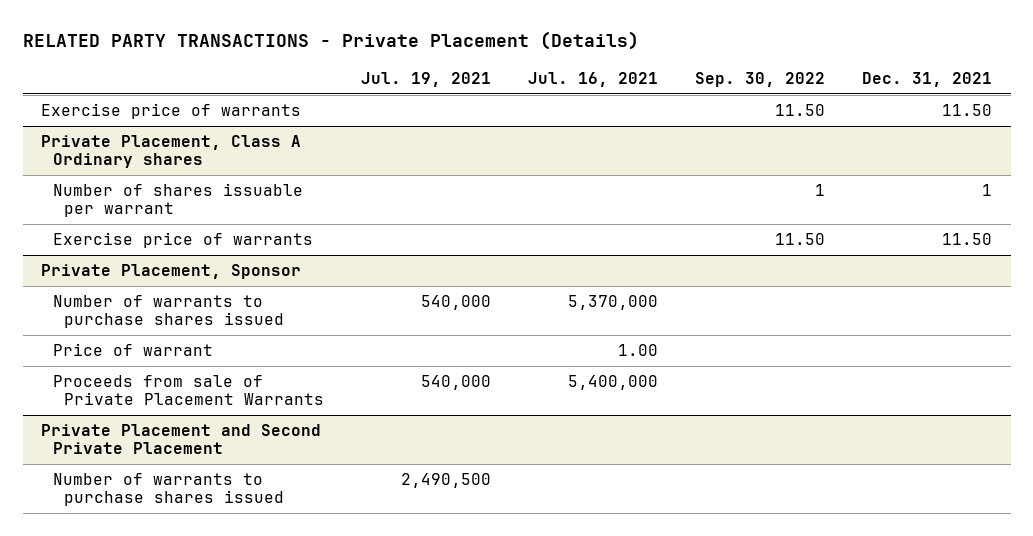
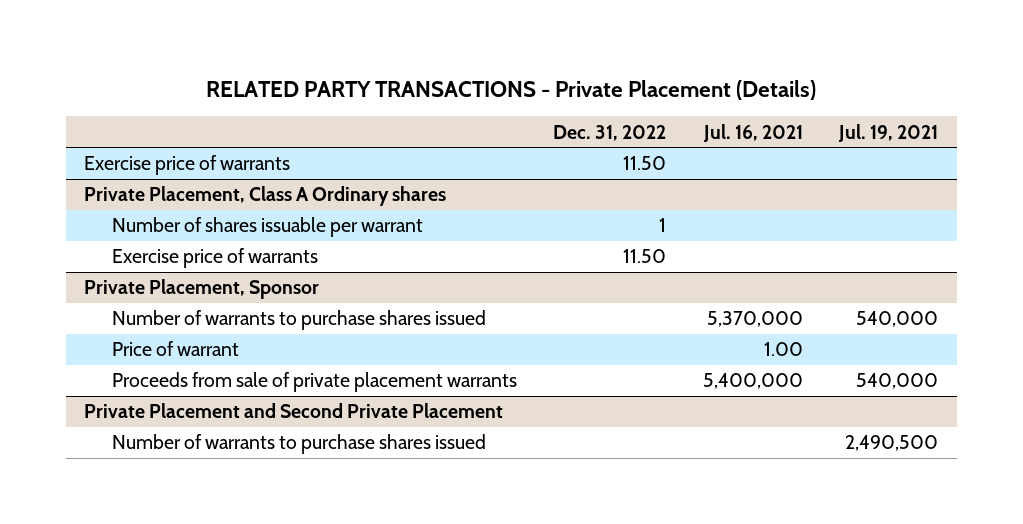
[695,72,826,88] Sep. 30, 2022 -> none
[862,72,993,88] Dec. 31, 2021 -> none
none -> [553,124,667,141] Dec. 31, 2022
[52,375,325,406] Proceeds from sale of Private Placement Warrants -> [111,372,517,393] Proceeds from sale of private placement warrants

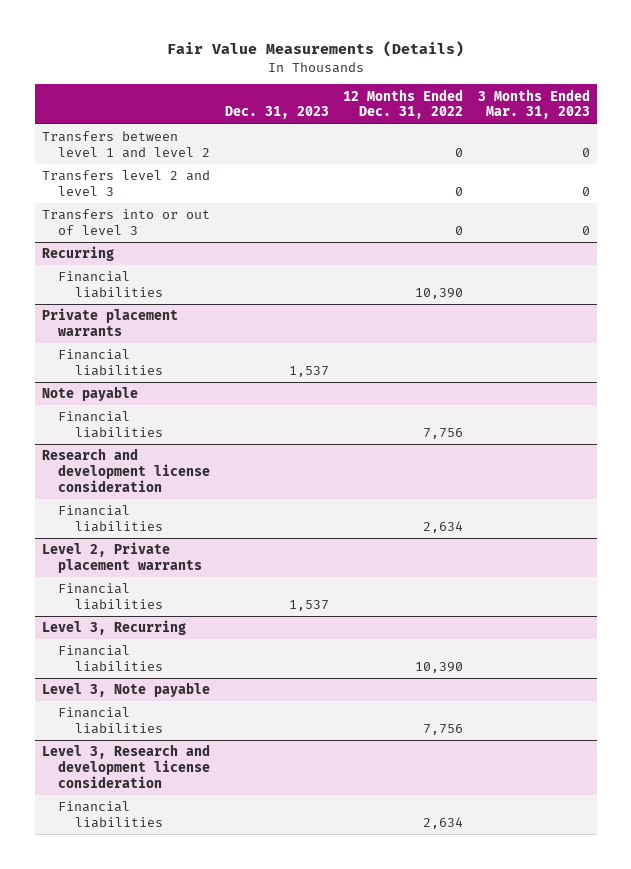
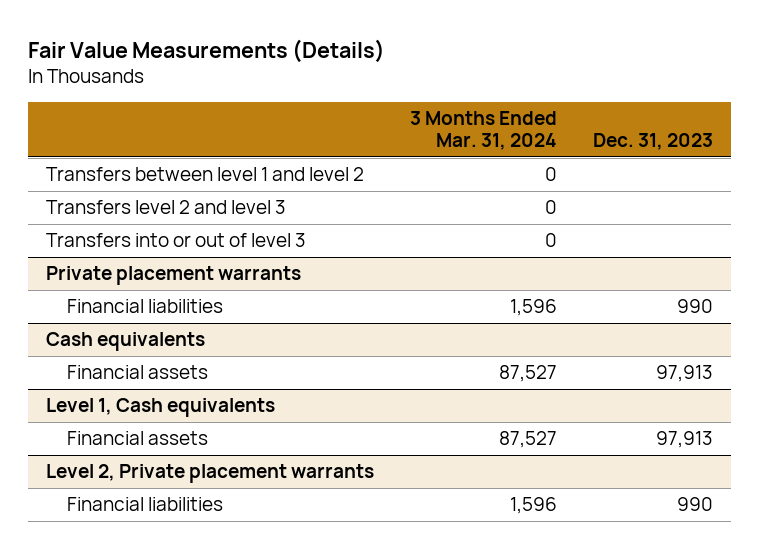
[343,88,464,120] 12 Months Ended Dec. 31, 2022 -> none
[477,88,590,120] 3 Months Ended Mar. 31, 2023 -> none
none -> [410,111,558,151] 3 Months Ended Mar. 31, 2024
[41,246,114,262] Recurring -> none
[58,271,164,298] Financial liabilities -> none
[41,386,138,402] Note payable -> none
[58,411,164,438] Financial liabilities -> none
[41,448,211,492] Research and development license consideration -> none
[58,505,164,532] Financial liabilities -> none
[288,365,329,377] 1,537 -> [677,299,714,314] 990
none -> [46,332,206,352] Cash equivalents
none -> [67,365,209,380] Financial assets
none -> [46,398,276,418] Level 1, Cash equivalents
none -> [67,431,209,446] Financial assets
[41,620,186,636] Level 3, Recurring -> none
[58,645,164,672] Financial liabilities -> none
[41,682,210,698] Level 3, Note payable -> none
[58,707,164,734] Financial liabilities -> none
[41,744,211,788] Level 3, Research and development license consideration -> none
[58,801,164,828] Financial liabilities -> none
[288,599,329,611] 1,537 -> [677,497,714,512] 990

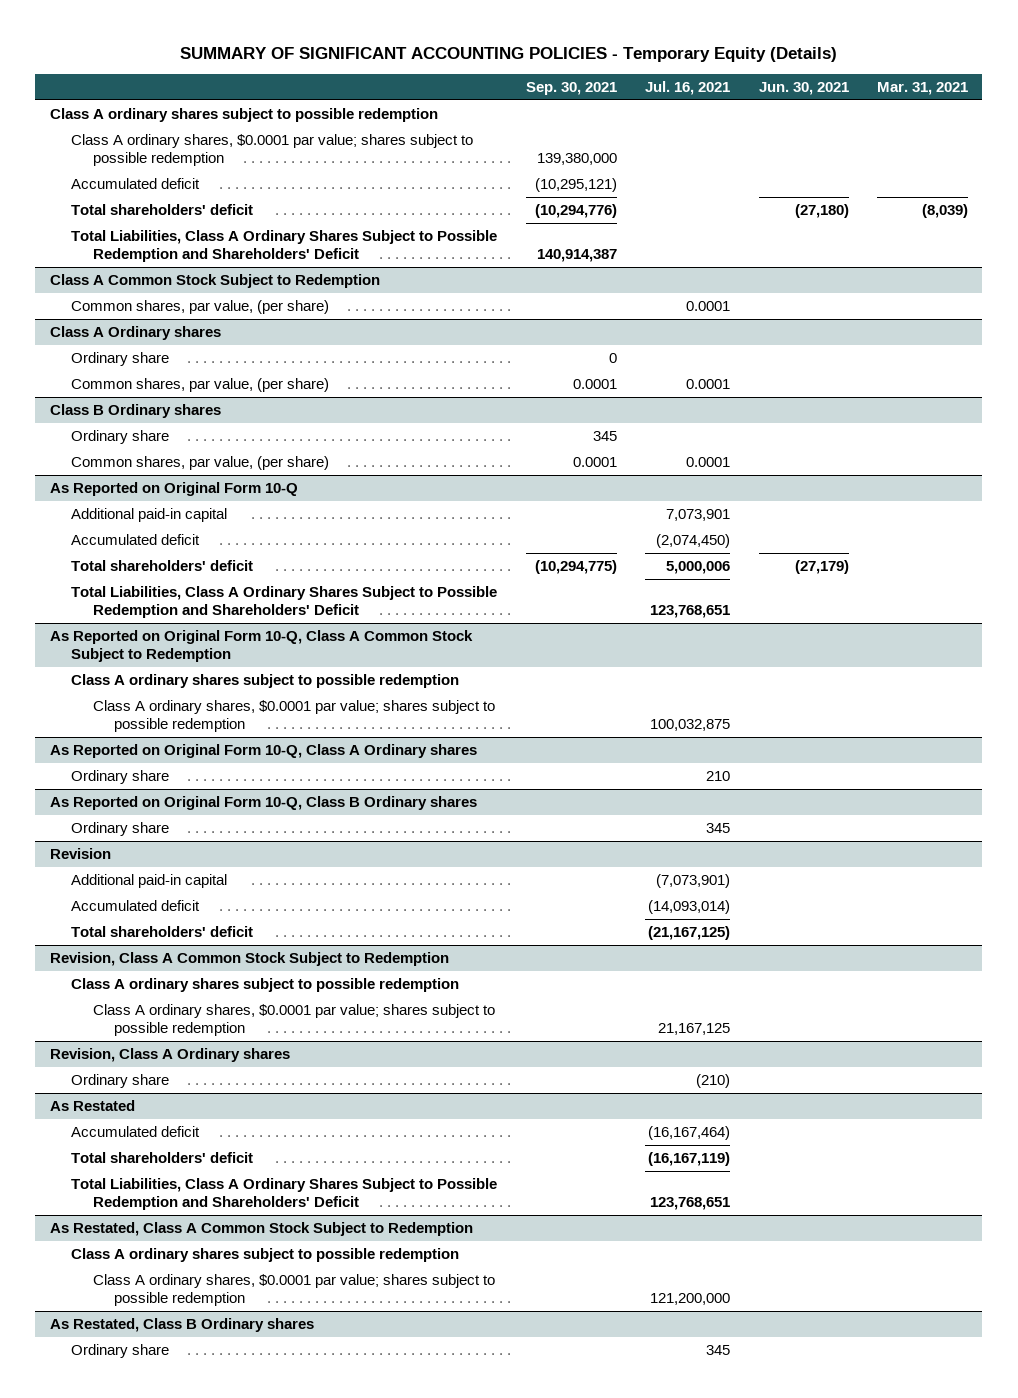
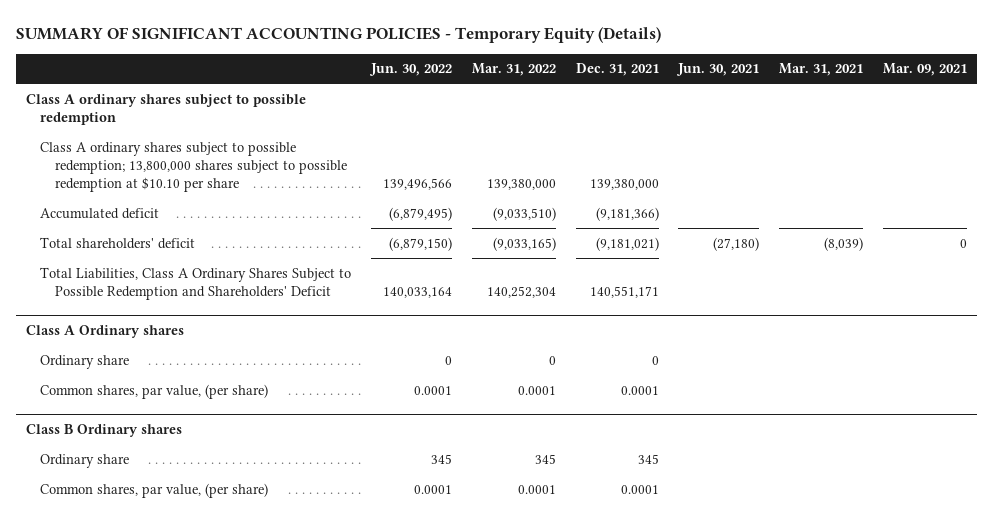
[525,81,617,95] Sep. 30, 2021 -> none
[645,80,731,95] Jul. 16, 2021 -> none
none -> [369,63,453,77] Jun. 30, 2022
none -> [471,63,556,77] Mar. 31, 2022
none -> [575,63,659,77] Dec. 31, 2021
none -> [882,63,967,77] Mar. 09, 2021
[71,134,474,167] Class A ordinary shares, $0.0001 par value; shares subject to possible redemption -> [40,141,347,193] Class A ordinary shares subject to possible redemption; 13,800,000 shares subject to possible redemption at $10.10 per share
[49,274,380,289] Class A Common Stock Subject to Redemption -> none
[71,300,330,315] Common shares, par value, (per share) -> none
[49,482,298,497] As Reported on Original Form 10-Q -> none
[71,508,228,523] Additional paid-in capital -> none
[71,534,201,546] Accumulated deficit -> none
[71,560,254,572] Total shareholders' deficit -> none
[71,586,498,619] Total Liabilities, Class A Ordinary Shares Subject to Possible Redemption and Shareholders' Deficit -> none
[49,630,473,663] As Reported on Original Form 10-Q, Class A Common Stock Subject to Redemption -> none
[71,674,460,689] Class A ordinary shares subject to possible redemption -> none
[92,700,495,733] Class A ordinary shares, $0.0001 par value; shares subject to possible redemption -> none
[49,744,477,759] As Reported on Original Form 10-Q, Class A Ordinary shares -> none
[71,770,170,785] Ordinary share -> none
[49,796,477,811] As Reported on Original Form 10-Q, Class B Ordinary shares -> none
[71,822,170,837] Ordinary share -> none
[49,848,111,860] Revision -> none
[71,874,228,889] Additional paid-in capital -> none
[71,900,201,912] Accumulated deficit -> none
[71,926,254,938] Total shareholders' deficit -> none
[49,952,449,967] Revision, Class A Common Stock Subject to Redemption -> none
[71,978,460,993] Class A ordinary shares subject to possible redemption -> none
[92,1004,495,1037] Class A ordinary shares, $0.0001 par value; shares subject to possible redemption -> none
[49,1048,290,1063] Revision, Class A Ordinary shares -> none
[71,1074,170,1089] Ordinary share -> none
[49,1100,135,1112] As Restated -> none
[71,1126,201,1138] Accumulated deficit -> none
[71,1152,254,1164] Total shareholders' deficit -> none
[71,1178,498,1211] Total Liabilities, Class A Ordinary Shares Subject to Possible Redemption and Shareholders' Deficit -> none
[49,1222,473,1237] As Restated, Class A Common Stock Subject to Redemption -> none
[71,1248,460,1263] Class A ordinary shares subject to possible redemption -> none
[92,1274,495,1307] Class A ordinary shares, $0.0001 par value; shares subject to possible redemption -> none
[49,1318,314,1333] As Restated, Class B Ordinary shares -> none
[71,1344,170,1359] Ordinary share -> none

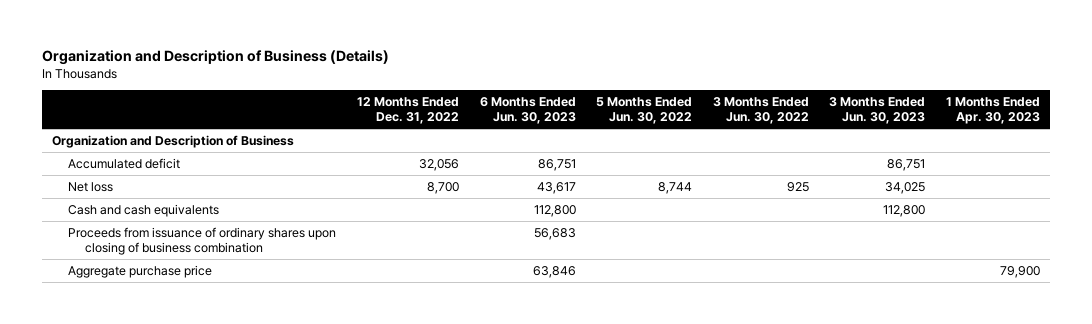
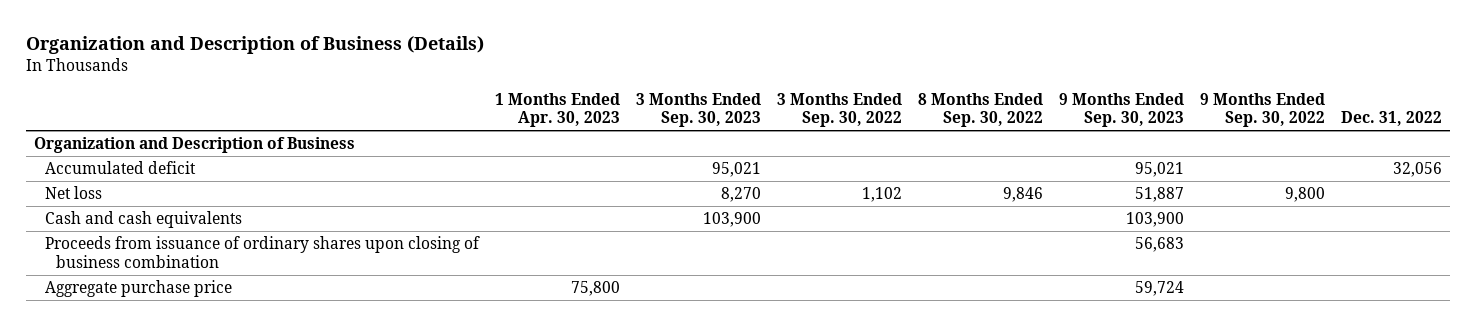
[356,97,459,125] 12 Months Ended Dec. 31, 2022 -> none
[479,97,576,125] 6 Months Ended Jun. 30, 2023 -> none
[596,97,693,125] 5 Months Ended Jun. 30, 2022 -> none
[712,97,809,125] 3 Months Ended Jun. 30, 2022 -> none
[829,97,926,125] 3 Months Ended Jun. 30, 2023 -> none
none -> [635,92,761,127] 3 Months Ended Sep. 30, 2023
none -> [776,92,902,127] 3 Months Ended Sep. 30, 2022
none -> [917,92,1043,127] 8 Months Ended Sep. 30, 2022
none -> [1058,92,1184,127] 9 Months Ended Sep. 30, 2023
none -> [1199,92,1325,127] 9 Months Ended Sep. 30, 2022
none -> [1340,110,1442,126] Dec. 31, 2022
[1000,265,1041,278] 79,900 -> [570,281,620,297] 75,800

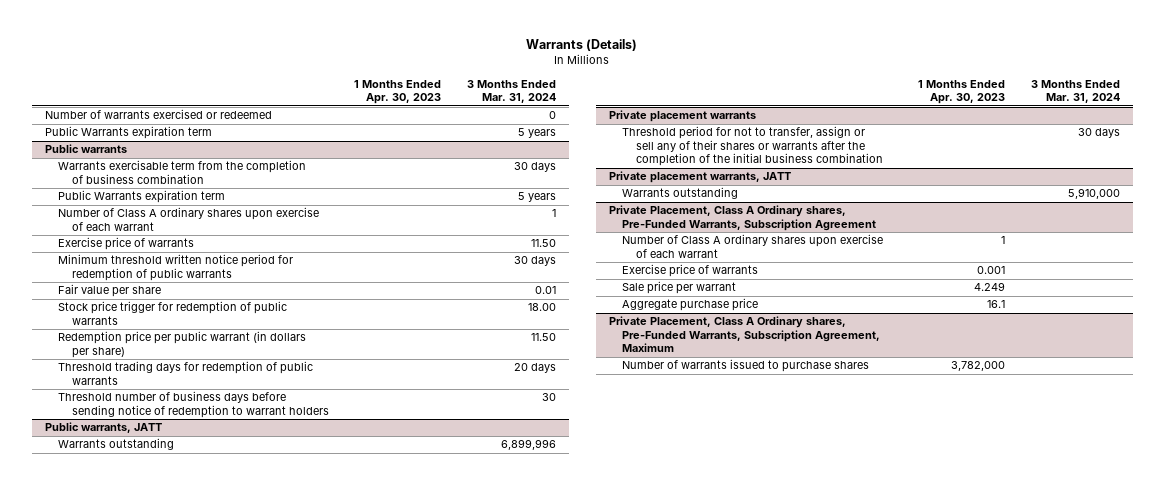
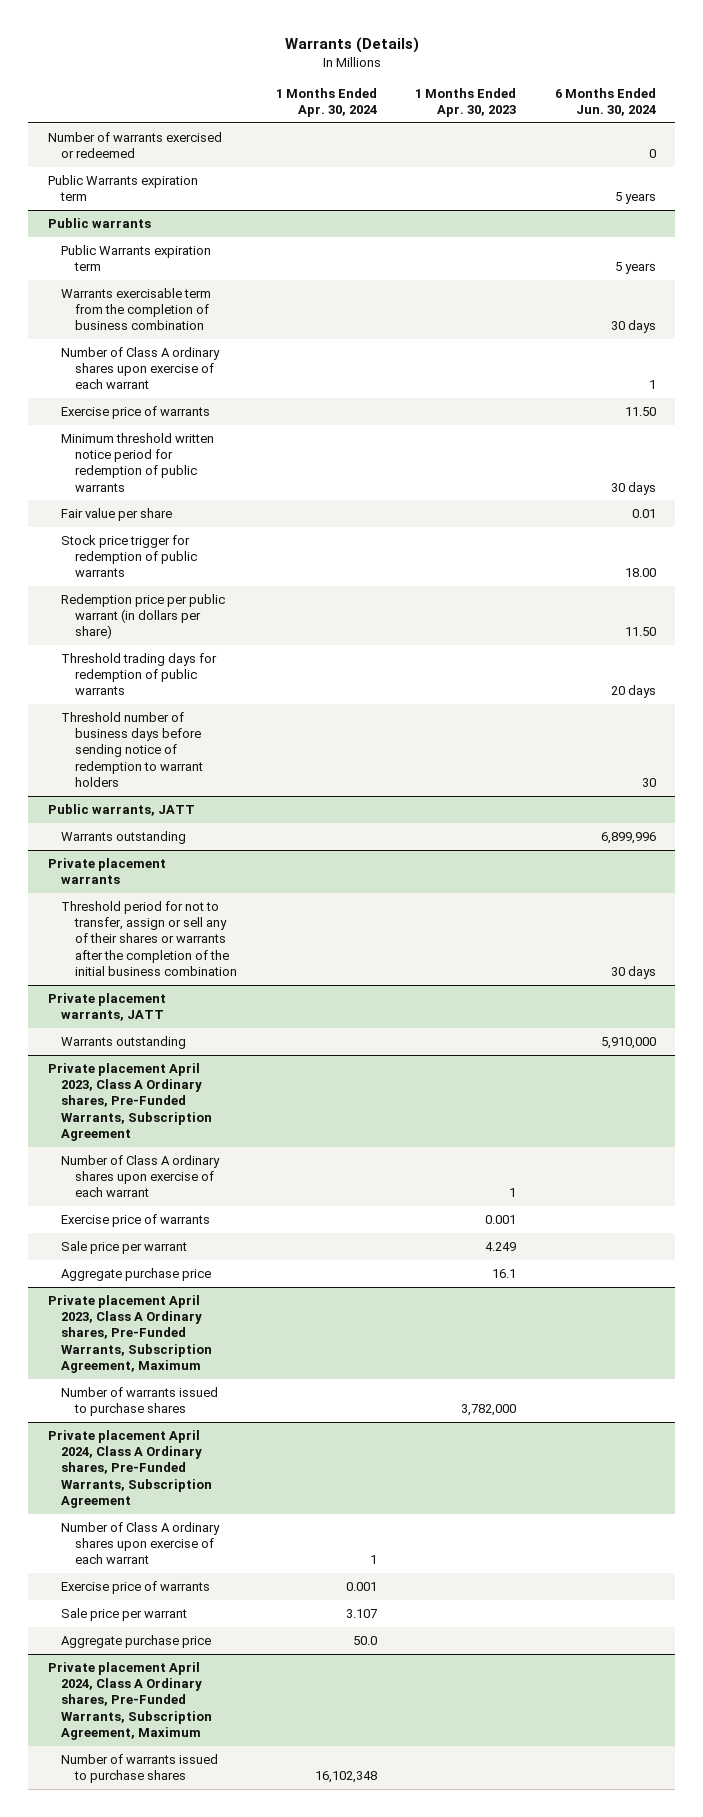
[466,79,556,104] 3 Months Ended Mar. 31, 2024 -> none
none -> [275,87,377,118] 1 Months Ended Apr. 30, 2024
none -> [554,87,656,117] 6 Months Ended Jun. 30, 2024
[58,160,307,184] Warrants exercisable term from the completion of business combination -> [61,288,212,331] Warrants exercisable term from the completion of business combination
[608,205,877,231] Private Placement, Class A Ordinary shares, Pre-Funded Warrants, Subscription Agreement -> [47,1063,213,1141] Private placement April 2023, Class A Ordinary shares, Pre-Funded Warrants, Subscription Agreement
[608,316,881,353] Private Placement, Class A Ordinary shares, Pre-Funded Warrants, Subscription Agreement, Maximum -> [47,1295,213,1373] Private placement April 2023, Class A Ordinary shares, Pre-Funded Warrants, Subscription Agreement, Maximum
none -> [47,1430,213,1508] Private placement April 2024, Class A Ordinary shares, Pre-Funded Warrants, Subscription Agreement
none -> [61,1522,221,1565] Number of Class A ordinary shares upon exercise of each warrant
none -> [61,1581,211,1595] Exercise price of warrants
none -> [61,1608,188,1622] Sale price per warrant
none -> [61,1635,212,1649] Aggregate purchase price
none -> [47,1662,213,1740] Private placement April 2024, Class A Ordinary shares, Pre-Funded Warrants, Subscription Agreement, Maximum
none -> [61,1754,219,1784] Number of warrants issued to purchase shares

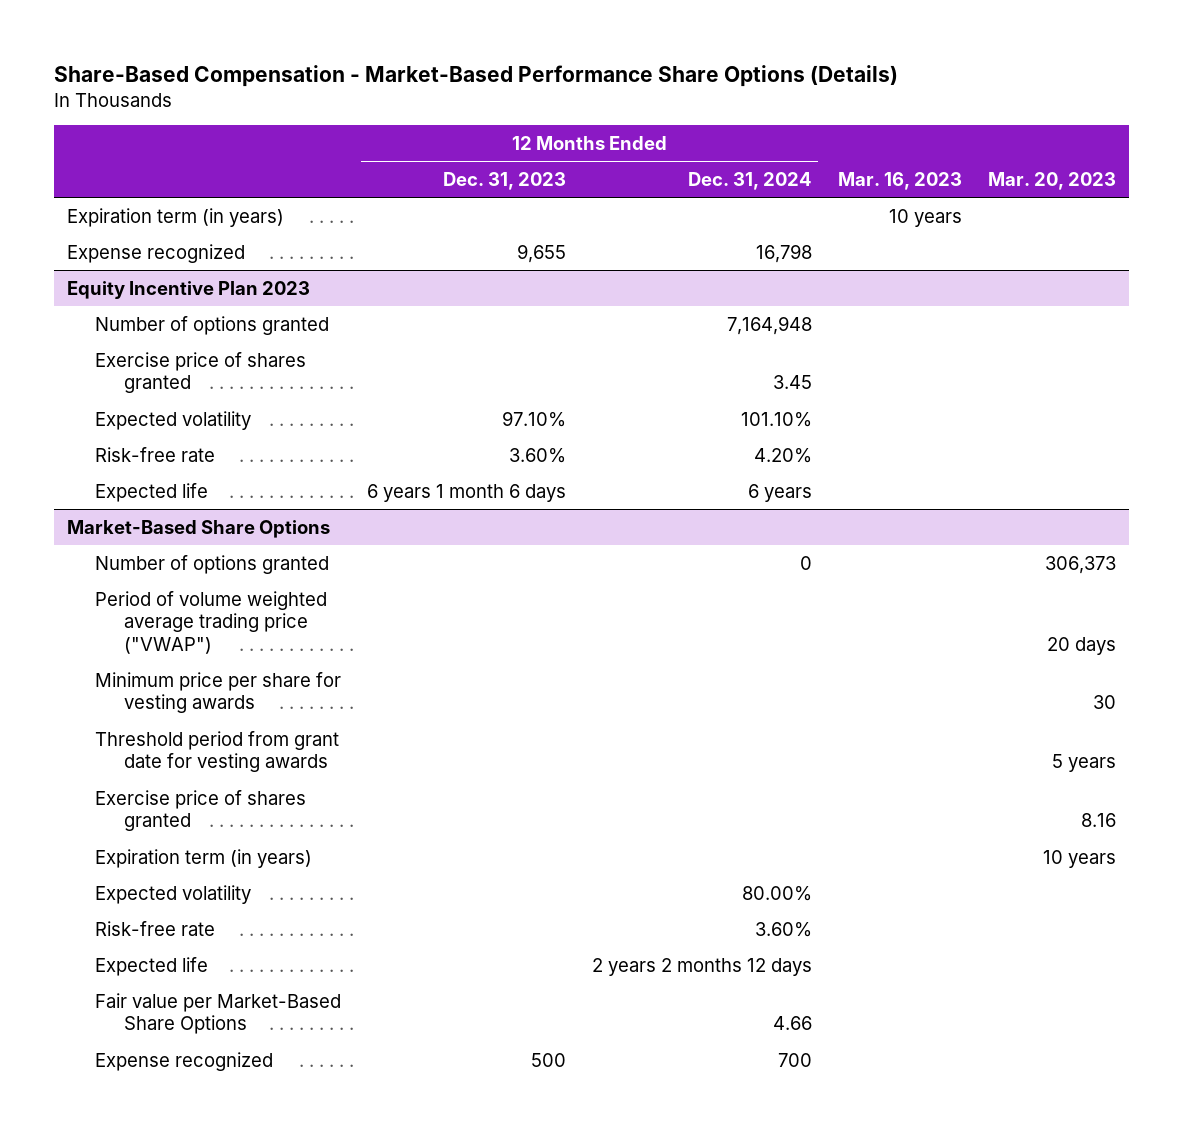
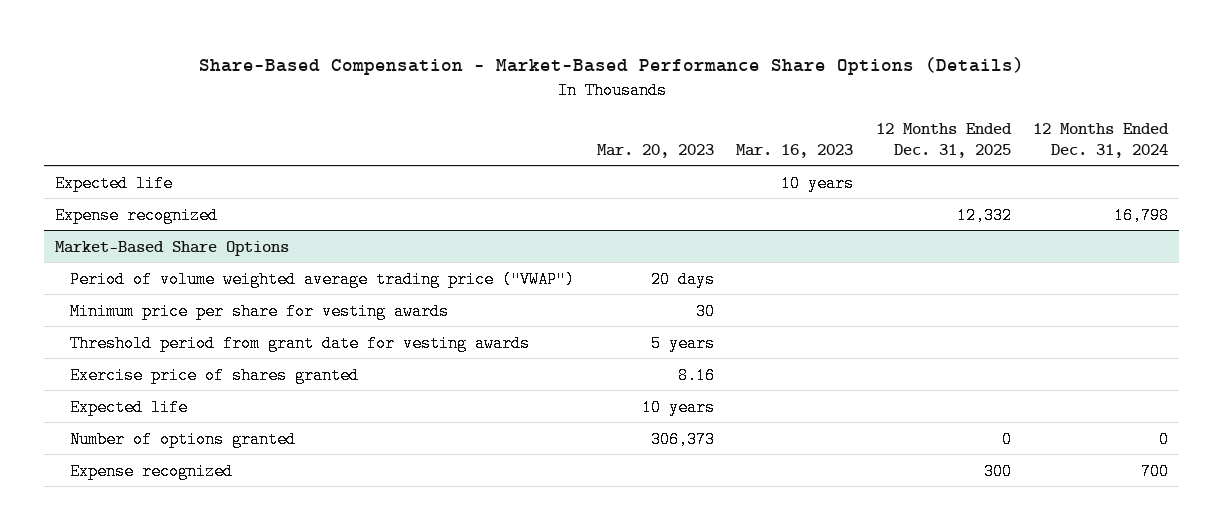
[443,171,567,190] Dec. 31, 2023 -> none
none -> [875,122,1012,158] 12 Months Ended Dec. 31, 2025
[66,207,284,227] Expiration term (in years) -> [55,174,174,192] Expected life
[66,280,310,299] Equity Incentive Plan 2023 -> none
[95,315,330,335] Number of options granted -> none
[95,351,307,394] Exercise price of shares granted -> none
[95,410,252,430] Expected volatility -> none
[95,446,216,462] Risk-free rate -> none
[95,482,209,502] Expected life -> none
[95,884,252,904] Expected volatility -> none
[95,920,216,936] Risk-free rate -> none
[95,956,209,976] Expected life -> none
[95,992,342,1035] Fair value per Market-Based Share Options -> none
[95,848,313,868] Expiration term (in years) -> [70,398,189,416] Expected life
[95,554,330,574] Number of options granted -> [70,430,297,448] Number of options granted

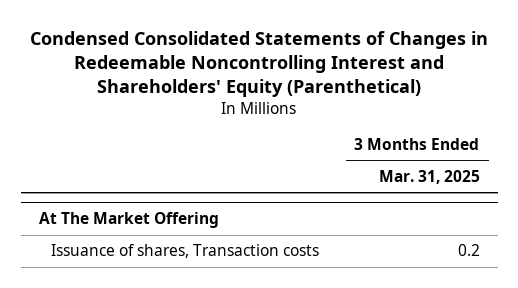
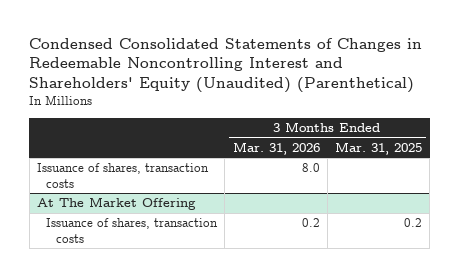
[30,30,489,97] Condensed Consolidated Statements of Changes in Redeemable Noncontrolling Interest and Shareholders' Equity (Parenthetical) -> [29,37,423,94] Condensed Consolidated Statements of Changes in Redeemable Noncontrolling Interest and Shareholders' Equity (Unaudited) (Parenthetical)
none -> [232,141,320,155] Mar. 31, 2026
none -> [36,163,209,188] Issuance of shares, transaction costs
[50,244,319,259] Issuance of shares, Transaction costs -> [46,218,219,243] Issuance of shares, transaction costs

